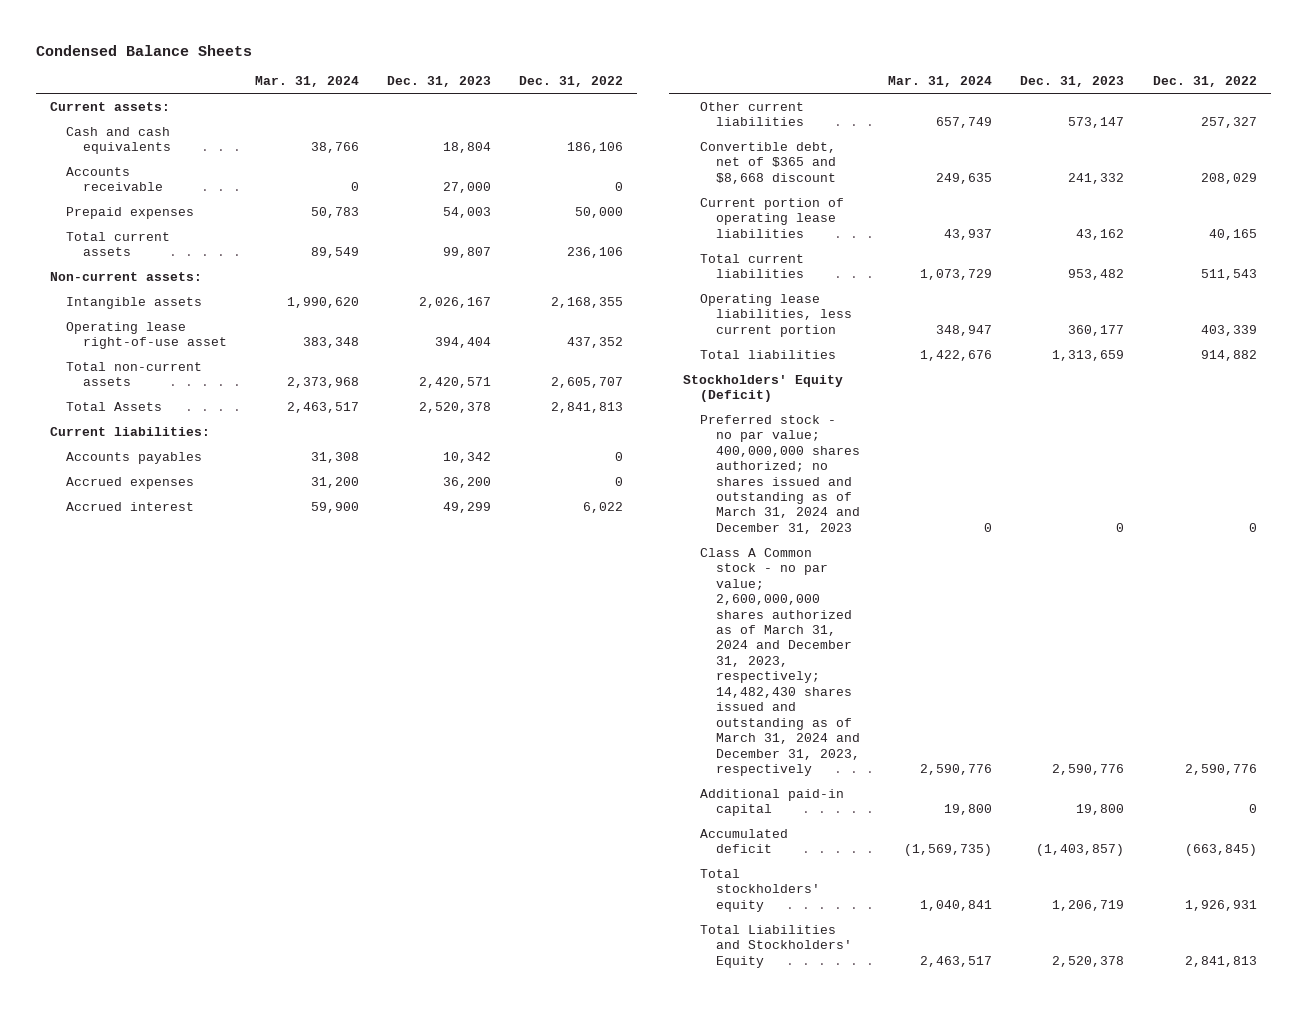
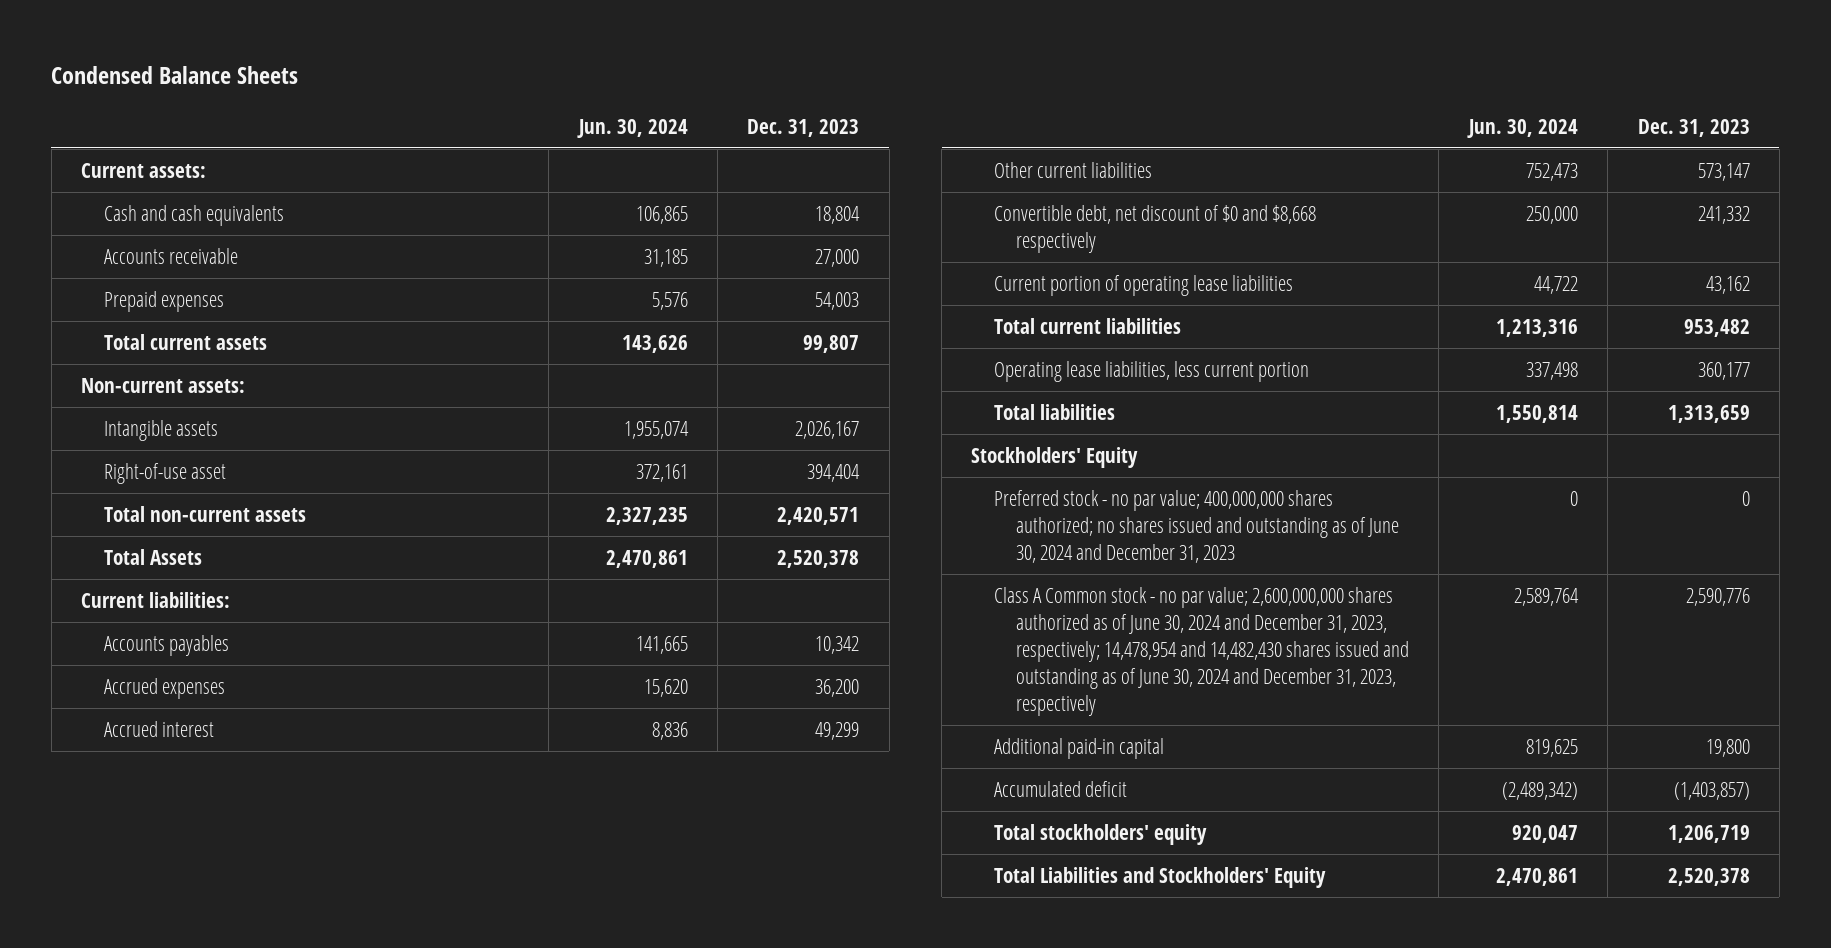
[254,76,359,88] Mar. 31, 2024 -> none
[519,76,624,88] Dec. 31, 2022 -> none
none -> [576,118,688,138] Jun. 30, 2024
[66,321,227,350] Operating lease right-of-use asset -> [103,462,226,484] Right-of-use asset
[699,141,837,184] Convertible debt, net of $365 and $8,668 discount -> [993,204,1316,253] Convertible debt, net discount of $0 and $8,668 respectively
[683,374,844,403] Stockholders' Equity (Deficit) -> [971,446,1139,468] Stockholders' Equity
[699,414,861,534] Preferred stock - no par value; 400,000,000 shares authorized; no shares issued and outstanding as of March 31, 2024 and December 31, 2023 -> [993,489,1399,564] Preferred stock - no par value; 400,000,000 shares authorized; no shares issued and outstanding as of June 30, 2024 and December 31, 2023
[699,547,861,777] Class A Common stock - no par value; 2,600,000,000 shares authorized as of March 31, 2024 and December 31, 2023, respectively; 14,482,430 shares issued and outstanding as of March 31, 2024 and December 31, 2023, respectively -> [993,586,1409,717] Class A Common stock - no par value; 2,600,000,000 shares authorized as of June 30, 2024 and December 31, 2023, respectively; 14,478,954 and 14,482,430 shares issued and outstanding as of June 30, 2024 and December 31, 2023, respectively

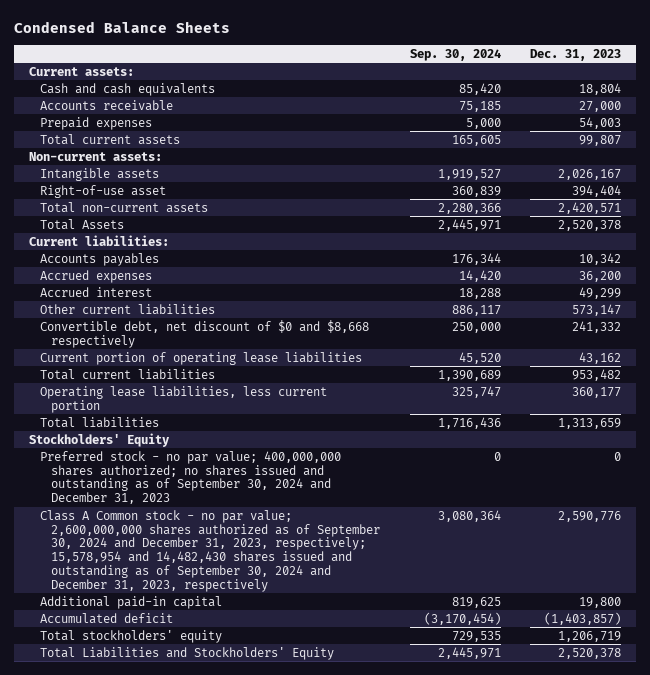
[576,118,688,138] Jun. 30, 2024 -> none
none -> [409,48,501,61] Sep. 30, 2024
[993,489,1399,564] Preferred stock - no par value; 400,000,000 shares authorized; no shares issued and outstanding as of June 30, 2024 and December 31, 2023 -> [40,450,342,505] Preferred stock - no par value; 400,000,000 shares authorized; no shares issued and outstanding as of September 30, 2024 and December 31, 2023
[993,586,1409,717] Class A Common stock - no par value; 2,600,000,000 shares authorized as of June 30, 2024 and December 31, 2023, respectively; 14,478,954 and 14,482,430 shares issued and outstanding as of June 30, 2024 and December 31, 2023, respectively -> [40,509,381,593] Class A Common stock - no par value; 2,600,000,000 shares authorized as of September 30, 2024 and December 31, 2023, respectively; 15,578,954 and 14,482,430 shares issued and outstanding as of September 30, 2024 and December 31, 2023, respectively

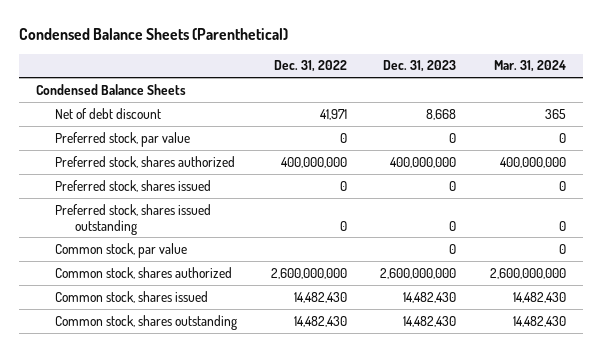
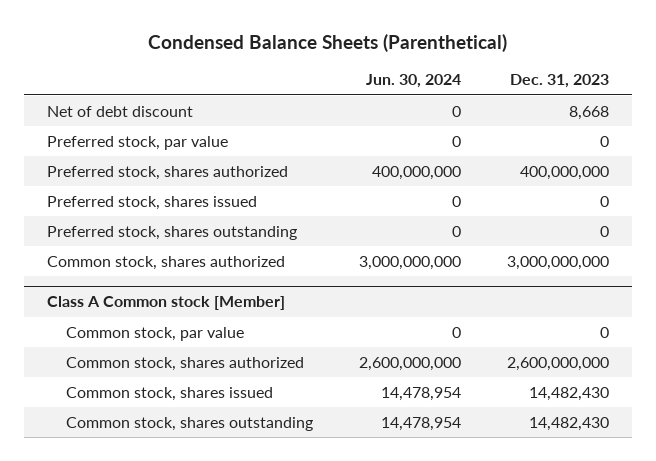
[273,60,347,73] Dec. 31, 2022 -> none
[493,60,566,73] Mar. 31, 2024 -> none
none -> [365,74,461,89] Jun. 30, 2024
[35,83,186,95] Condensed Balance Sheets -> none
[55,203,212,235] Preferred stock, shares issued outstanding -> [46,225,297,240] Preferred stock, shares outstanding
none -> [46,255,285,270] Common stock, shares authorized
none -> [46,296,285,311] Class A Common stock [Member]

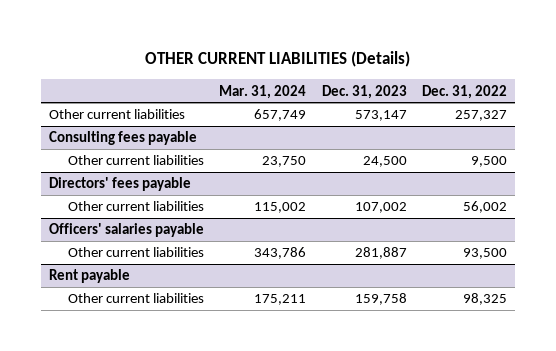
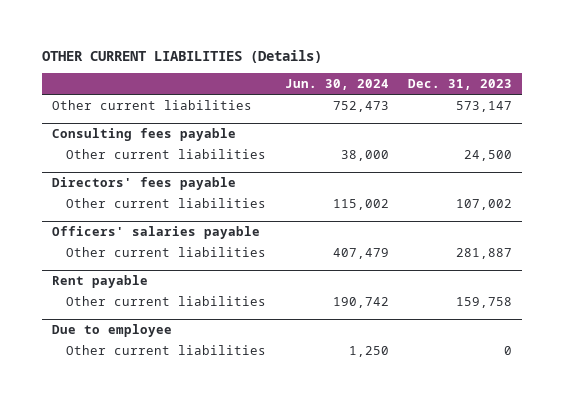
[219,84,307,99] Mar. 31, 2024 -> none
[422,84,508,99] Dec. 31, 2022 -> none
none -> [285,79,390,91] Jun. 30, 2024
none -> [51,324,172,338] Due to employee
none -> [65,344,266,355] Other current liabilities

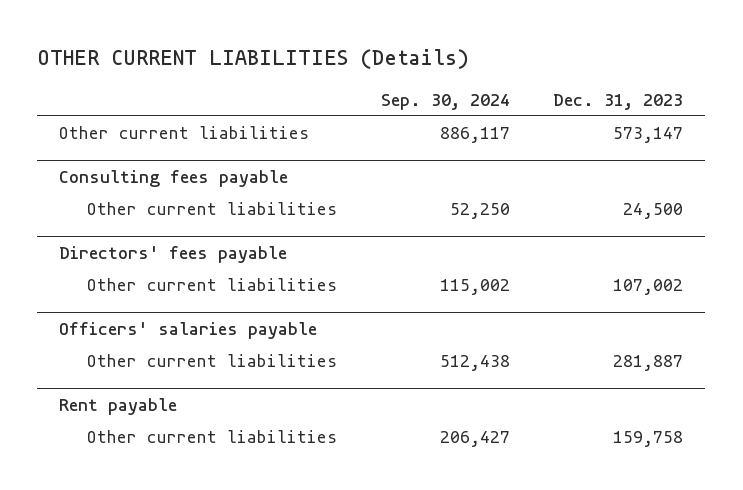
[285,79,390,91] Jun. 30, 2024 -> none
none -> [380,93,510,110] Sep. 30, 2024
[51,324,172,338] Due to employee -> none
[65,344,266,355] Other current liabilities -> none

